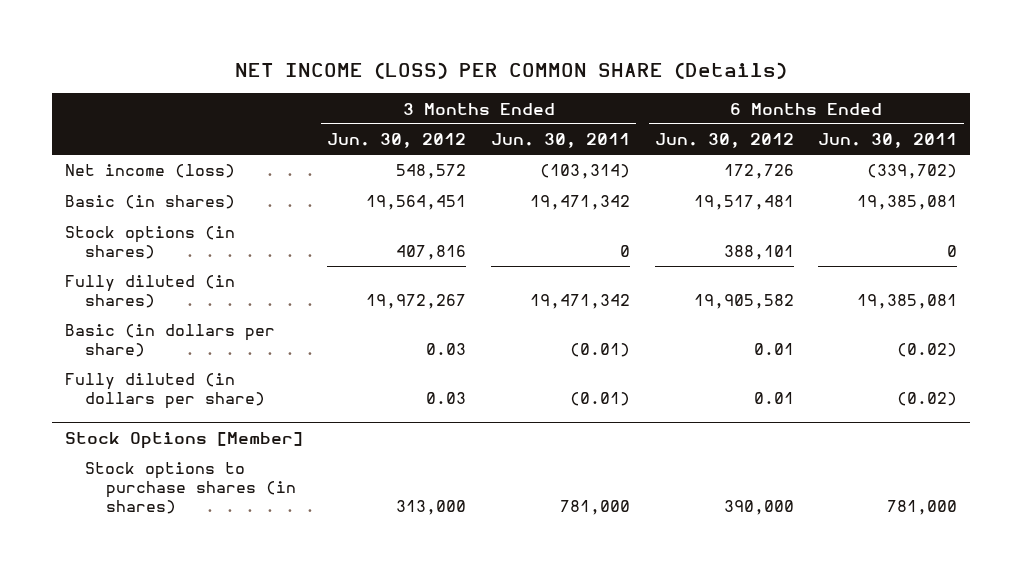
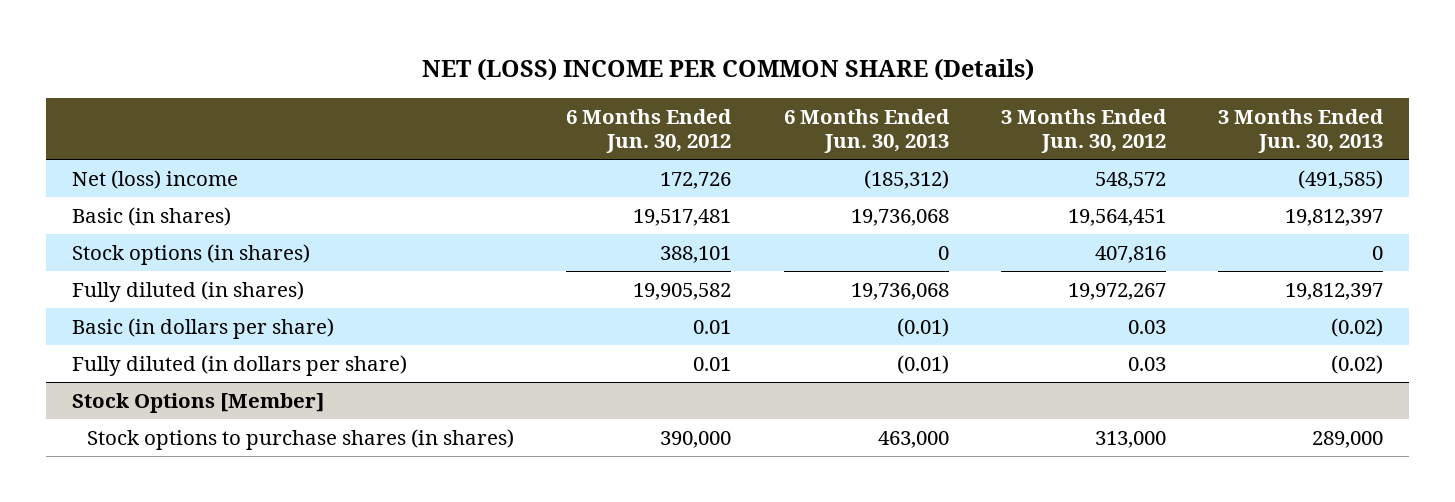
[235,62,788,80] NET INCOME (LOSS) PER COMMON SHARE (Details) -> [421,58,1034,82] NET (LOSS) INCOME PER COMMON SHARE (Details)
[491,133,631,149] Jun. 30, 2011 -> none
[818,133,958,149] Jun. 30, 2011 -> none
none -> [783,108,950,154] 6 Months Ended Jun. 30, 2013
none -> [1218,108,1385,154] 3 Months Ended Jun. 30, 2013
[64,164,235,179] Net income (loss) -> [71,169,238,189] Net (loss) income

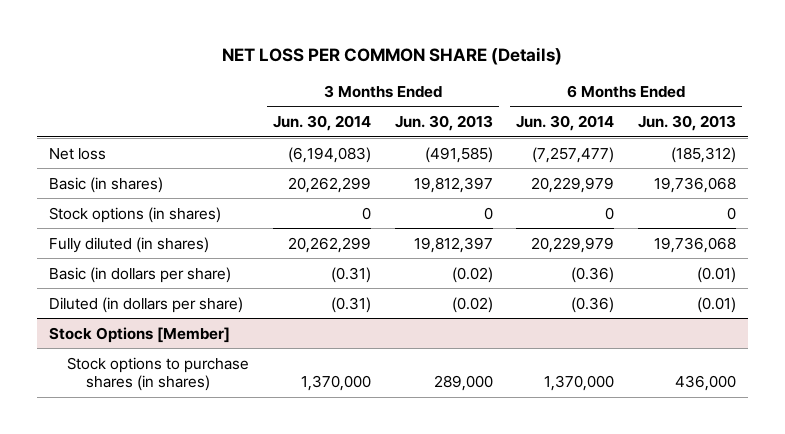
[421,58,1034,82] NET (LOSS) INCOME PER COMMON SHARE (Details) -> [222,46,563,65] NET LOSS PER COMMON SHARE (Details)
[566,108,733,154] 6 Months Ended Jun. 30, 2012 -> none
[1000,108,1167,154] 3 Months Ended Jun. 30, 2012 -> none
none -> [273,115,372,132] Jun. 30, 2014
none -> [516,115,615,132] Jun. 30, 2014
[71,169,238,189] Net (loss) income -> [48,147,106,160] Net loss
[71,354,407,376] Fully diluted (in dollars per share) -> [48,296,243,313] Diluted (in dollars per share)
[877,430,949,448] 463,000 -> [675,375,737,392] 436,000

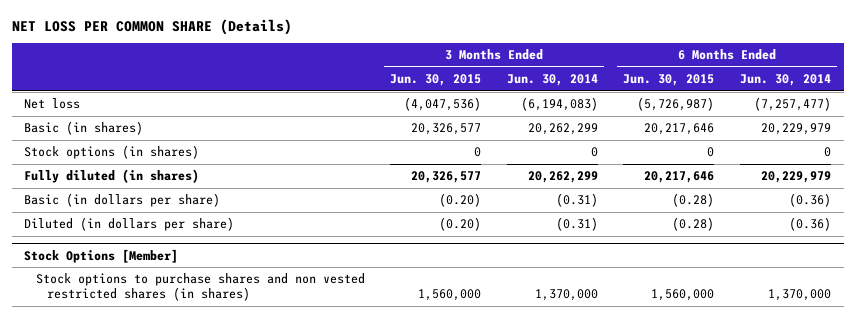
[394,115,493,132] Jun. 30, 2013 -> none
[638,115,737,132] Jun. 30, 2013 -> none
none -> [390,74,482,87] Jun. 30, 2015
none -> [623,74,715,87] Jun. 30, 2015
[67,356,250,392] Stock options to purchase shares (in shares) -> [35,273,365,302] Stock options to purchase shares and non vested restricted shares (in shares)

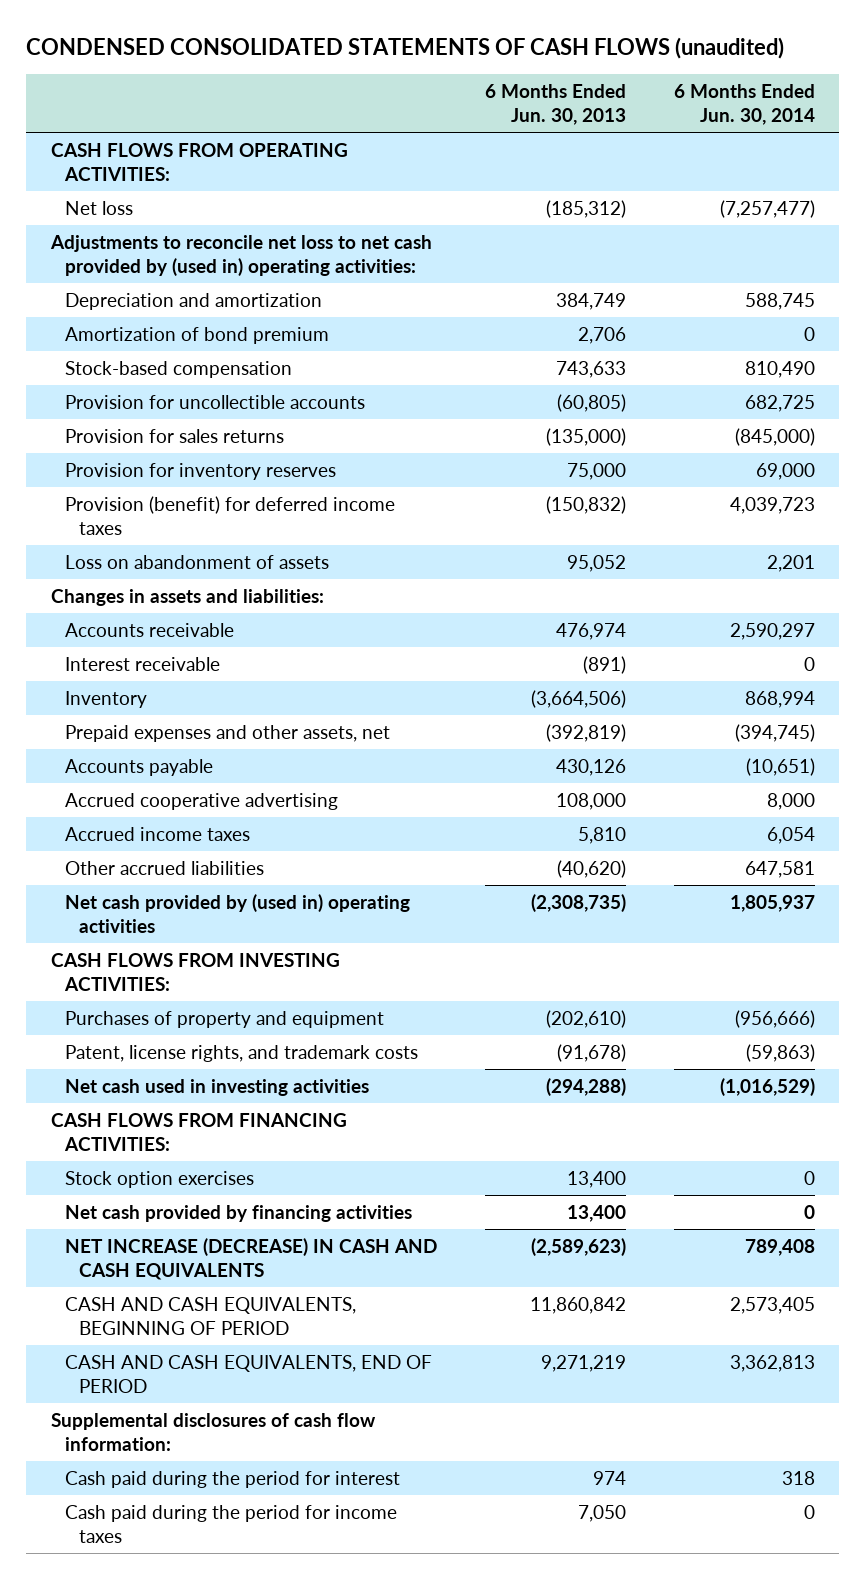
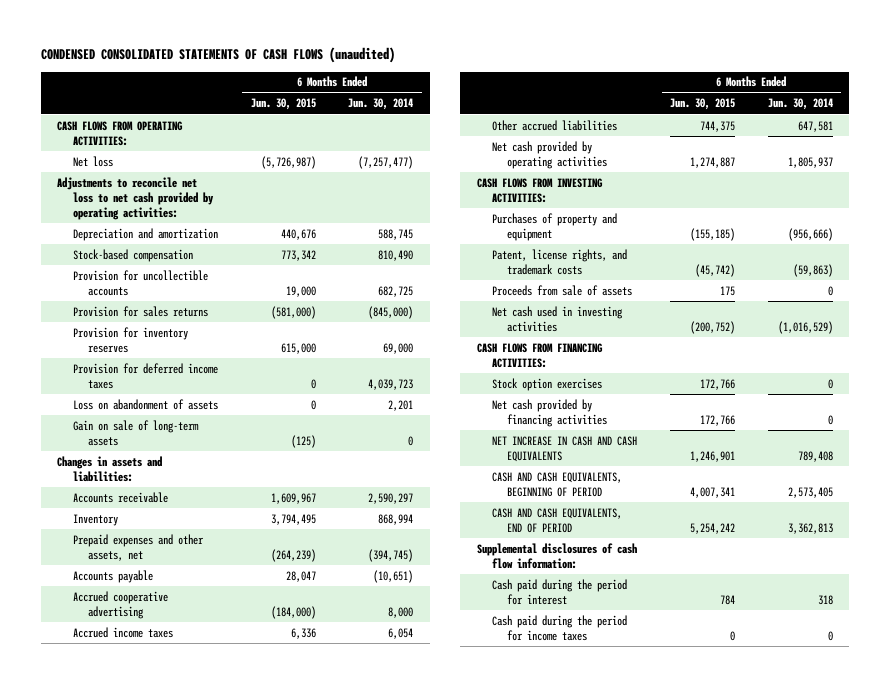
[485,83,627,125] 6 Months Ended Jun. 30, 2013 -> none
none -> [250,98,316,111] Jun. 30, 2015
[49,234,432,276] Adjustments to reconcile net loss to net cash provided by (used in) operating activities: -> [57,176,214,220] Adjustments to reconcile net loss to net cash provided by operating activities:
[64,326,329,344] Amortization of bond premium -> none
[64,495,395,535] Provision (benefit) for deferred income taxes -> [72,362,218,389] Provision for deferred income taxes
none -> [72,419,199,446] Gain on sale of long-term assets
[64,656,220,671] Interest receivable -> none
[64,893,410,933] Net cash provided by (used in) operating activities -> [491,140,608,169] Net cash provided by operating activities
none -> [491,284,632,296] Proceeds from sale of assets
[64,1237,437,1280] NET INCREASE (DECREASE) IN CASH AND CASH EQUIVALENTS -> [491,435,637,462] NET INCREASE IN CASH AND CASH EQUIVALENTS

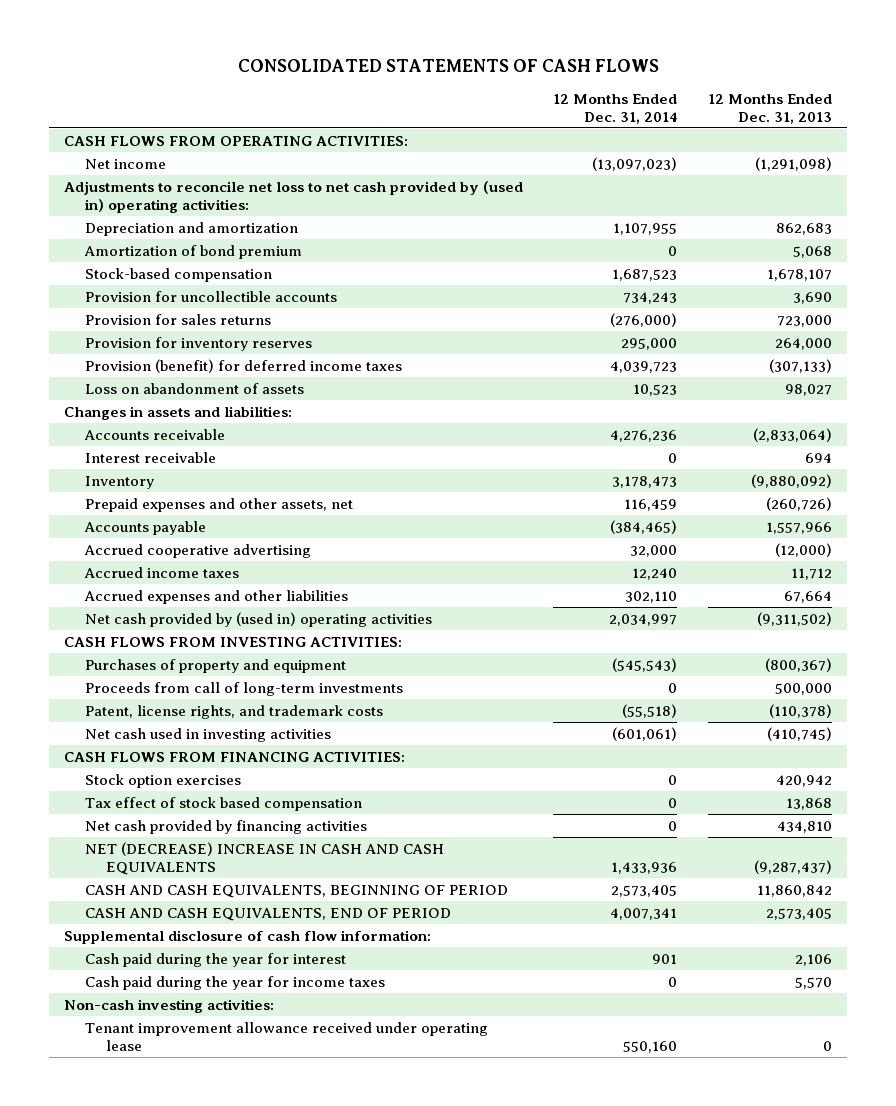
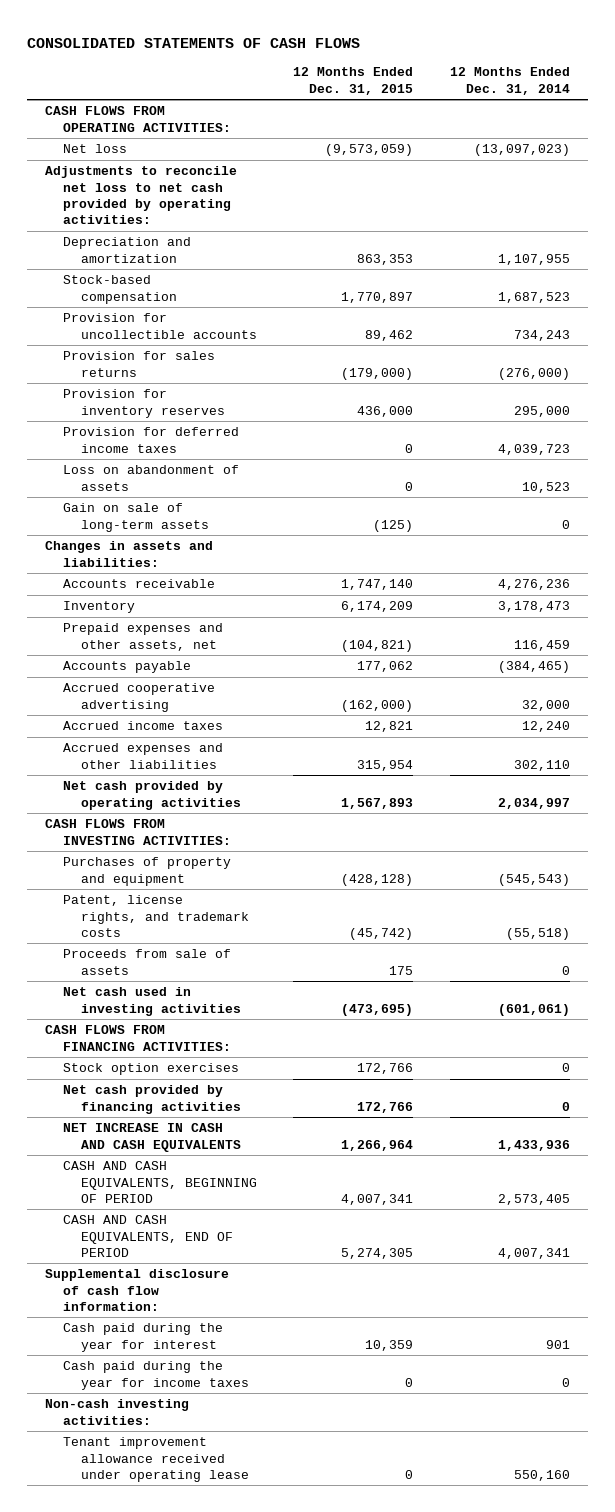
[707,93,832,124] 12 Months Ended Dec. 31, 2013 -> none
none -> [293,67,414,95] 12 Months Ended Dec. 31, 2015
[85,158,167,169] Net income -> [63,144,128,154] Net loss
[63,180,523,213] Adjustments to reconcile net loss to net cash provided by (used in) operating activities: -> [45,166,238,224] Adjustments to reconcile net loss to net cash provided by operating activities:
[84,244,303,259] Amortization of bond premium -> none
[85,358,403,373] Provision (benefit) for deferred income taxes -> [63,427,240,453] Provision for deferred income taxes
none -> [63,503,210,532] Gain on sale of long-term assets
[85,451,217,463] Interest receivable -> none
[85,611,433,627] Net cash provided by (used in) operating activities -> [63,781,242,810] Net cash provided by operating activities
[85,681,404,696] Proceeds from call of long-term investments -> none
none -> [63,949,232,975] Proceeds from sale of assets
[85,796,363,811] Tax effect of stock based compensation -> none
[85,841,445,875] NET (DECREASE) INCREASE IN CASH AND CASH EQUIVALENTS -> [63,1123,242,1152] NET INCREASE IN CASH AND CASH EQUIVALENTS

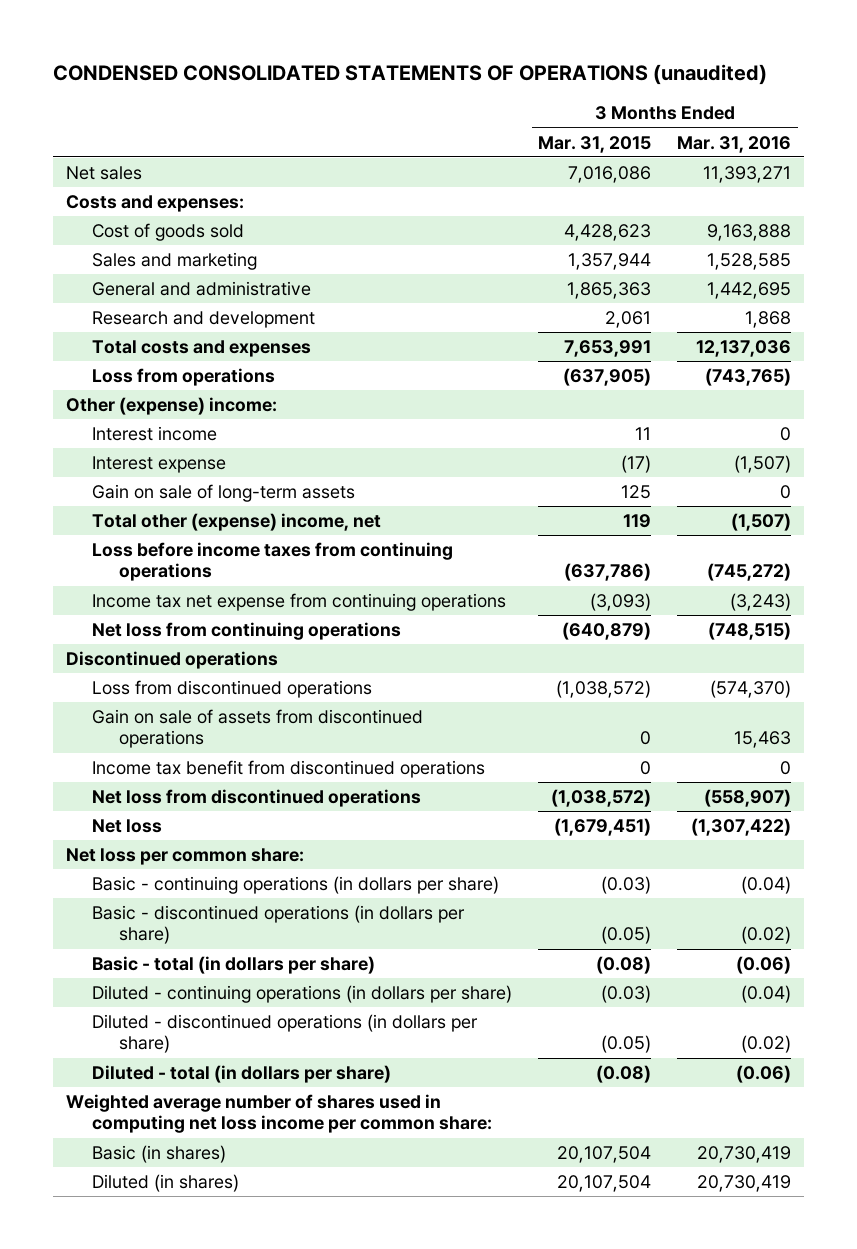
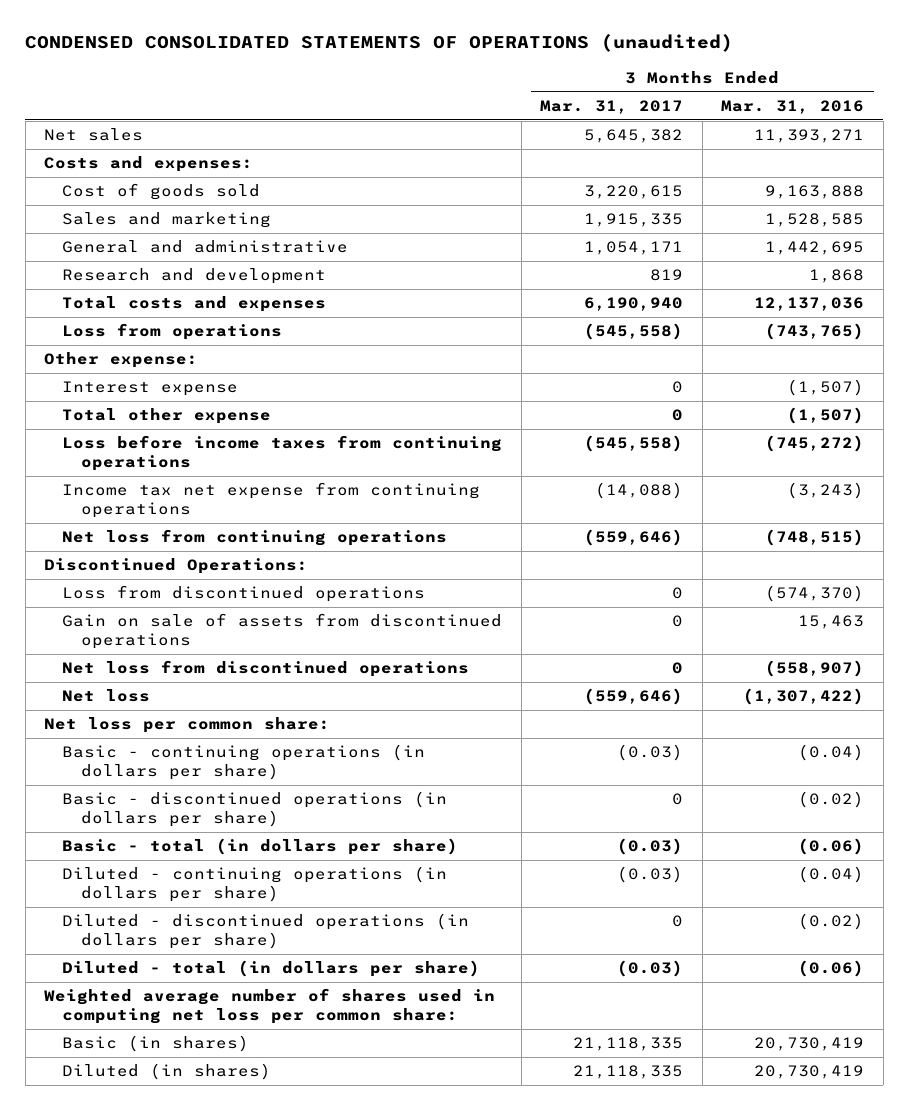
[538,135,652,153] Mar. 31, 2015 -> none
none -> [540,99,684,114] Mar. 31, 2017
[92,426,218,442] Interest income -> none
[65,397,277,416] Other (expense) income: -> [43,352,198,369] Other expense:
[92,484,356,503] Gain on sale of long-term assets -> none
[92,513,382,532] Total other (expense) income, net -> [62,408,272,425] Total other expense
[65,651,278,670] Discontinued operations -> [43,558,308,575] Discontinued Operations:
[92,760,486,779] Income tax benefit from discontinued operations -> none
[65,1094,493,1134] Weighted average number of shares used in computing net loss income per common share: -> [43,988,495,1025] Weighted average number of shares used in computing net loss per common share:

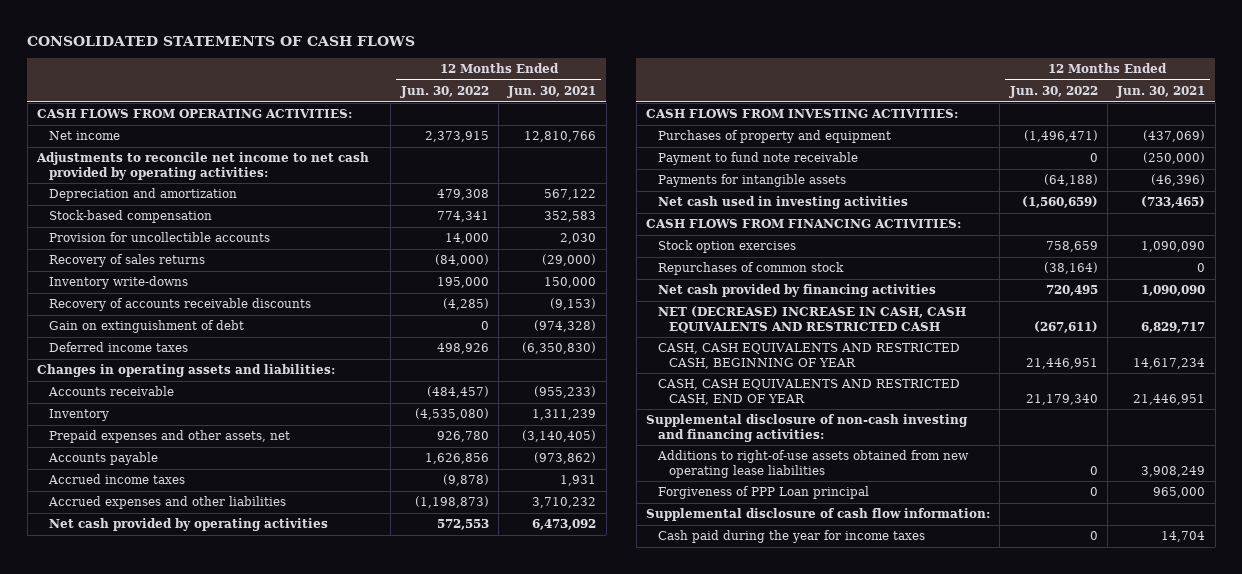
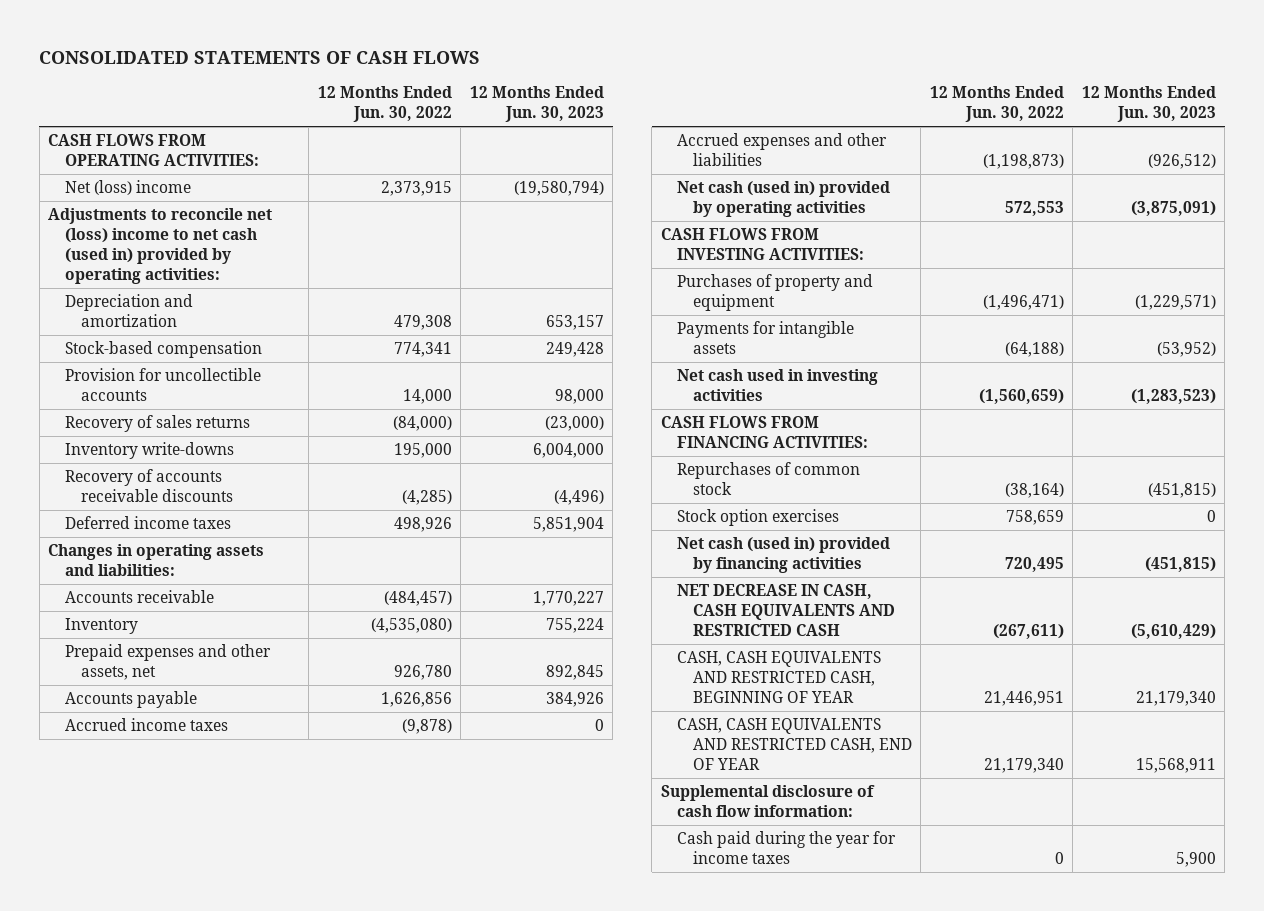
[507,86,597,99] Jun. 30, 2021 -> none
none -> [469,86,604,123] 12 Months Ended Jun. 30, 2023
[48,131,120,141] Net income -> [64,180,191,196] Net (loss) income
[36,152,370,180] Adjustments to reconcile net income to net cash provided by operating activities: -> [48,208,273,285] Adjustments to reconcile net (loss) income to net cash (used in) provided by operating activities:
[48,320,244,334] Gain on extinguishment of debt -> none
[48,518,328,532] Net cash provided by operating activities -> [676,181,890,218] Net cash (used in) provided by operating activities
[657,152,858,166] Payment to fund note receivable -> none
[657,240,796,254] Stock option exercises -> [676,509,839,527] Stock option exercises
[657,284,936,298] Net cash provided by financing activities -> [676,537,890,574] Net cash (used in) provided by financing activities
[657,306,966,333] NET (DECREASE) INCREASE IN CASH, CASH EQUIVALENTS AND RESTRICTED CASH -> [676,584,895,637] NET DECREASE IN CASH, CASH EQUIVALENTS AND RESTRICTED CASH
[645,414,968,442] Supplemental disclosure of non-cash investing and financing activities: -> none
[656,450,969,478] Additions to right-of-use assets obtained from new operating lease liabilities -> none
[657,486,869,500] Forgiveness of PPP Loan principal -> none

